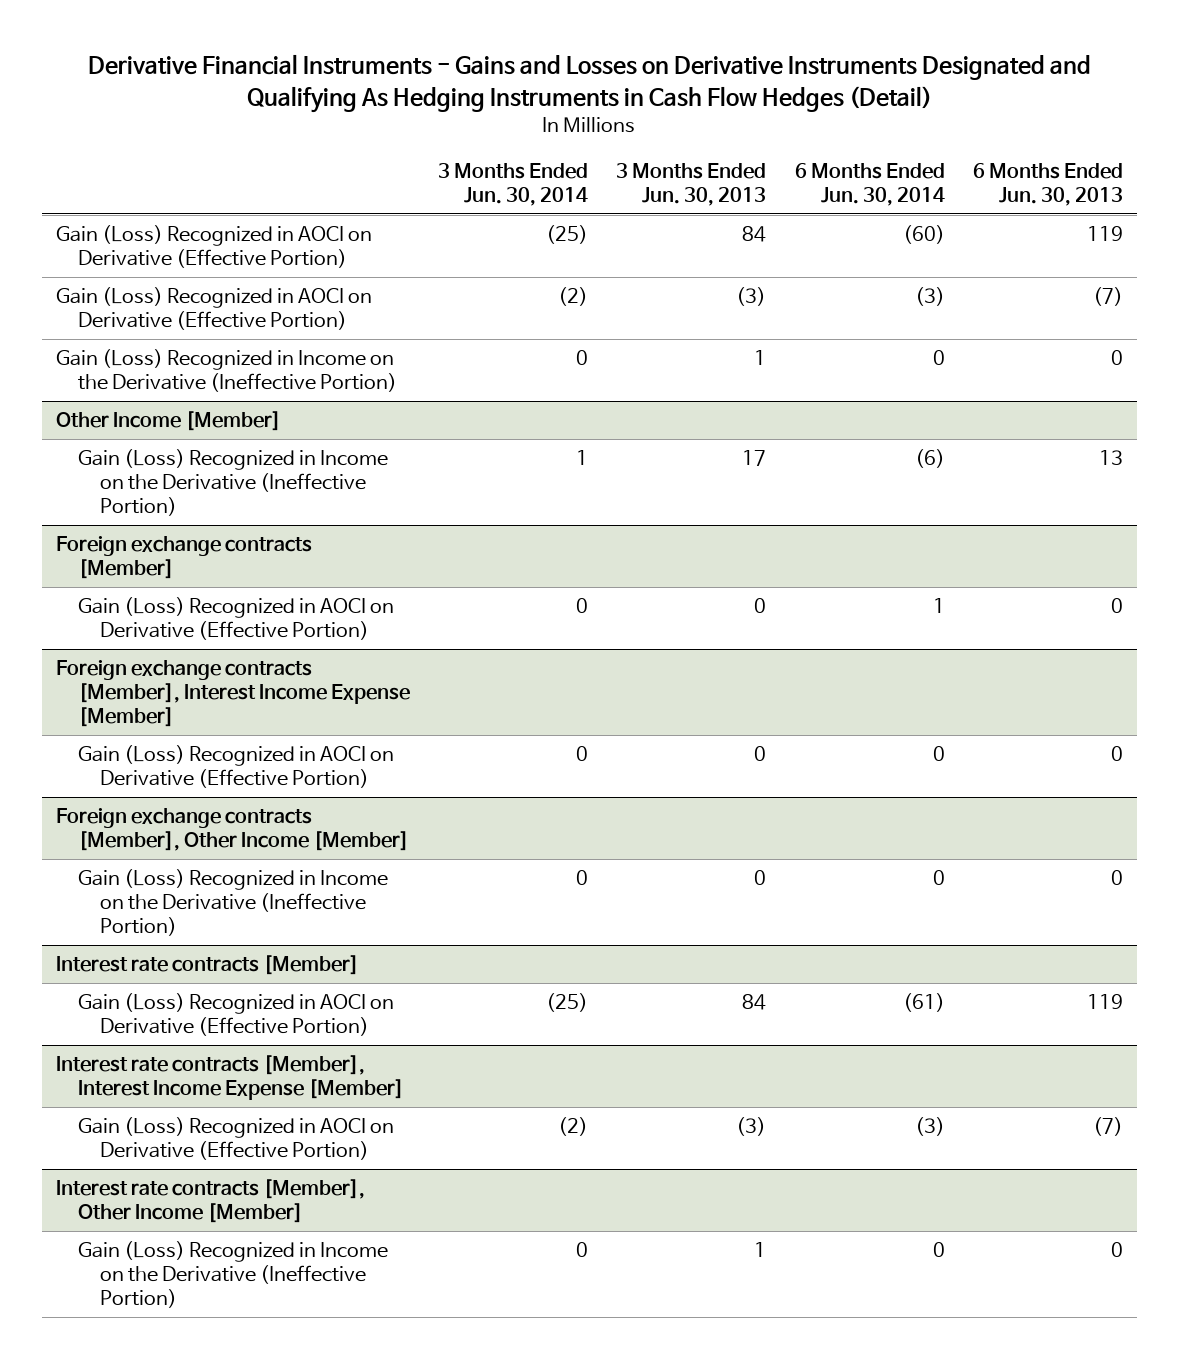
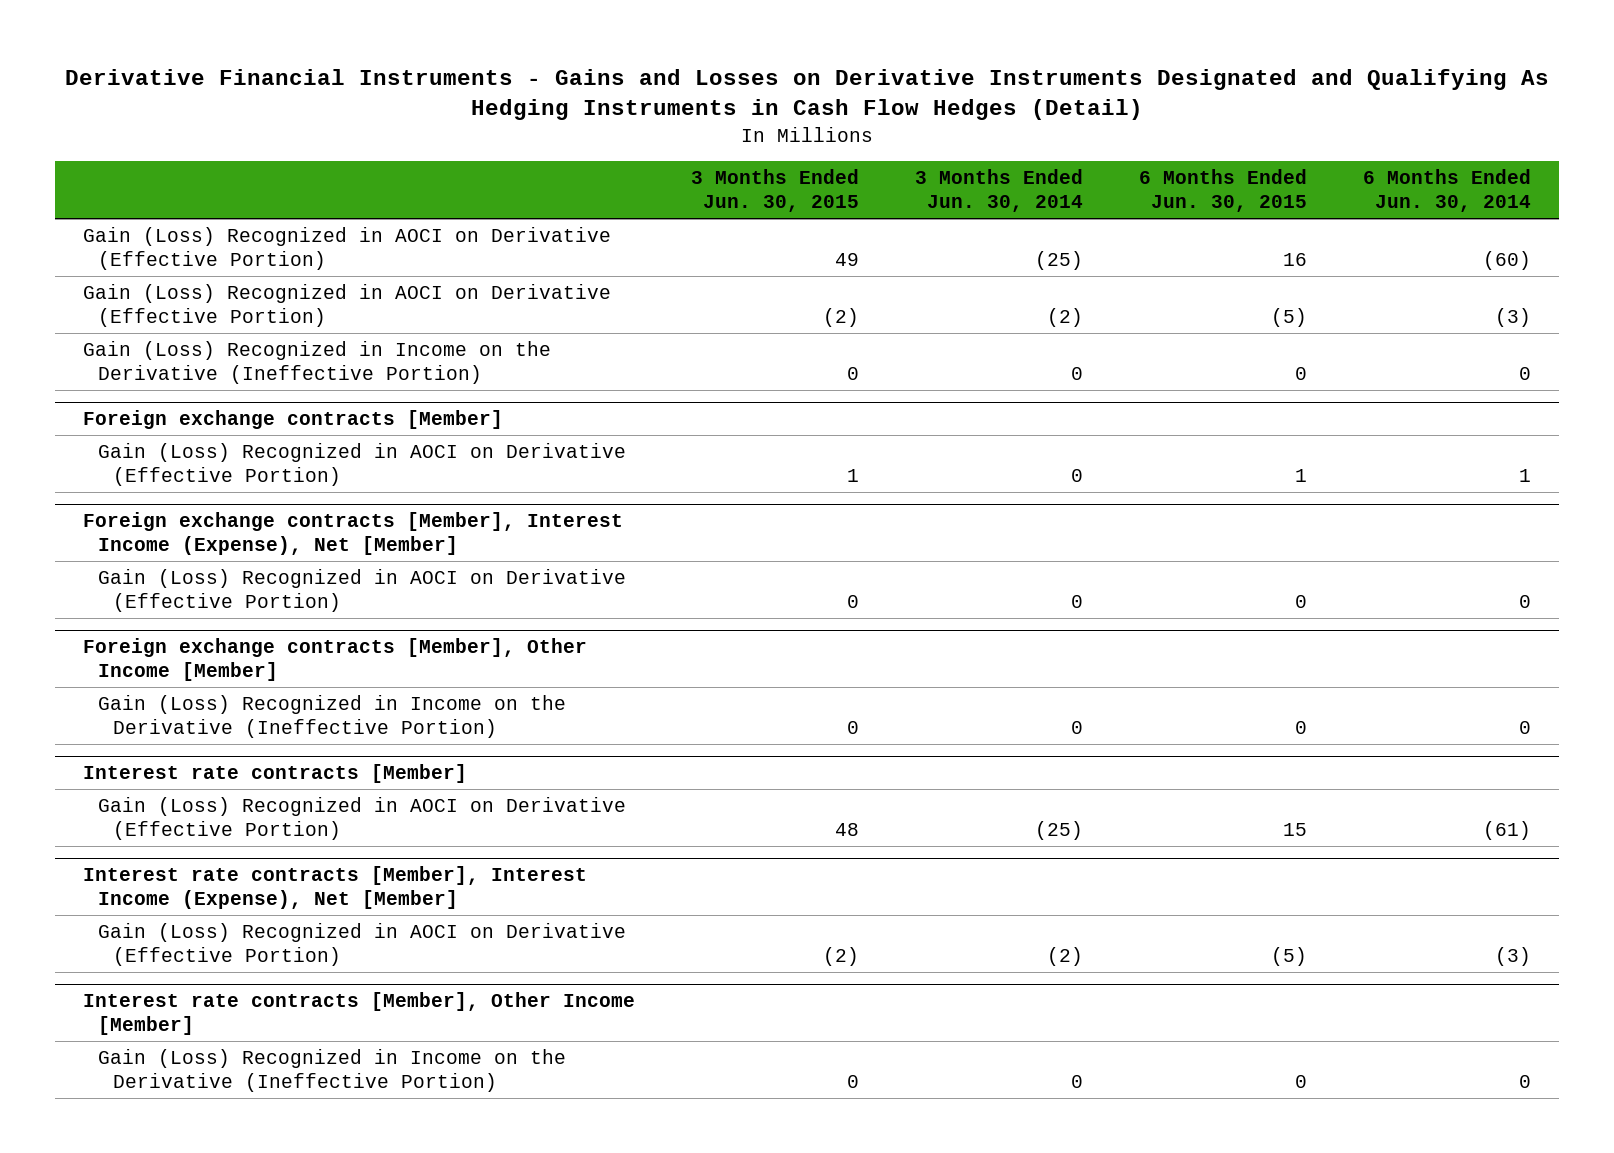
[616,163,767,207] 3 Months Ended Jun. 30, 2013 -> none
[972,163,1123,207] 6 Months Ended Jun. 30, 2013 -> none
none -> [690,169,859,213] 3 Months Ended Jun. 30, 2015
none -> [1139,169,1308,213] 6 Months Ended Jun. 30, 2015
[55,411,281,432] Other Income [Member] -> none
[78,449,389,517] Gain (Loss) Recognized in Income on the Derivative (Ineffective Portion) -> none
[55,660,411,728] Foreign exchange contracts [Member], Interest Income Expense [Member] -> [82,511,623,556] Foreign exchange contracts [Member], Interest Income (Expense), Net [Member]
[55,1055,405,1101] Interest rate contracts [Member], Interest Income Expense [Member] -> [82,865,587,910] Interest rate contracts [Member], Interest Income (Expense), Net [Member]

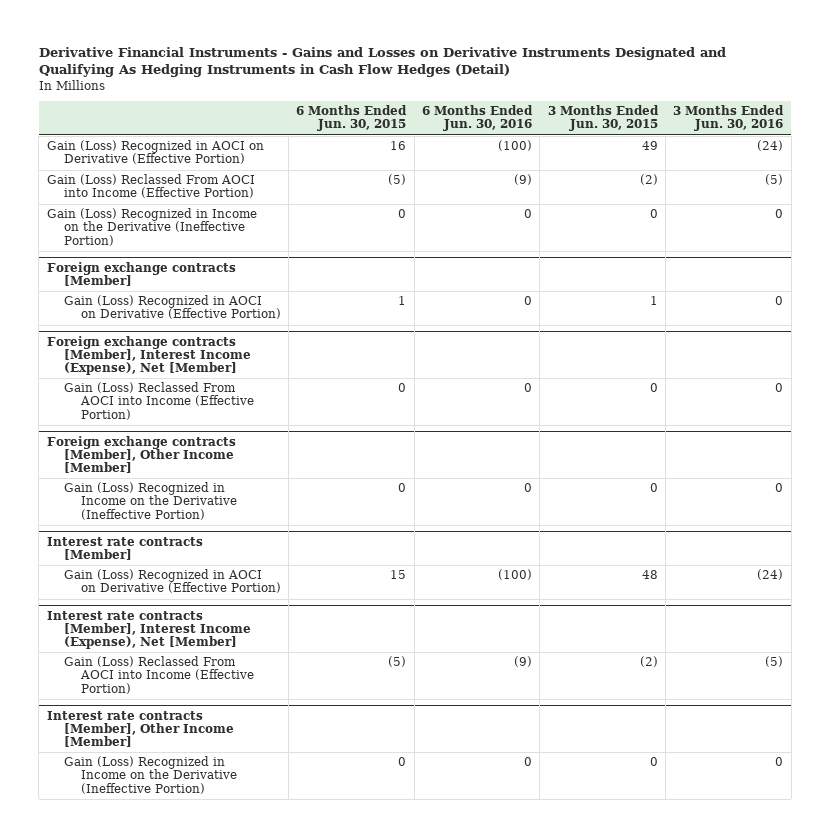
[915,169,1084,213] 3 Months Ended Jun. 30, 2014 -> none
[1363,169,1532,213] 6 Months Ended Jun. 30, 2014 -> none
none -> [422,105,534,132] 6 Months Ended Jun. 30, 2016
none -> [673,105,785,132] 3 Months Ended Jun. 30, 2016
[82,283,611,328] Gain (Loss) Recognized in AOCI on Derivative (Effective Portion) -> [46,174,255,199] Gain (Loss) Reclassed From AOCI into Income (Effective Portion)
[98,568,627,613] Gain (Loss) Recognized in AOCI on Derivative (Effective Portion) -> [63,382,254,420] Gain (Loss) Reclassed From AOCI into Income (Effective Portion)
[98,922,627,967] Gain (Loss) Recognized in AOCI on Derivative (Effective Portion) -> [63,656,254,694] Gain (Loss) Reclassed From AOCI into Income (Effective Portion)

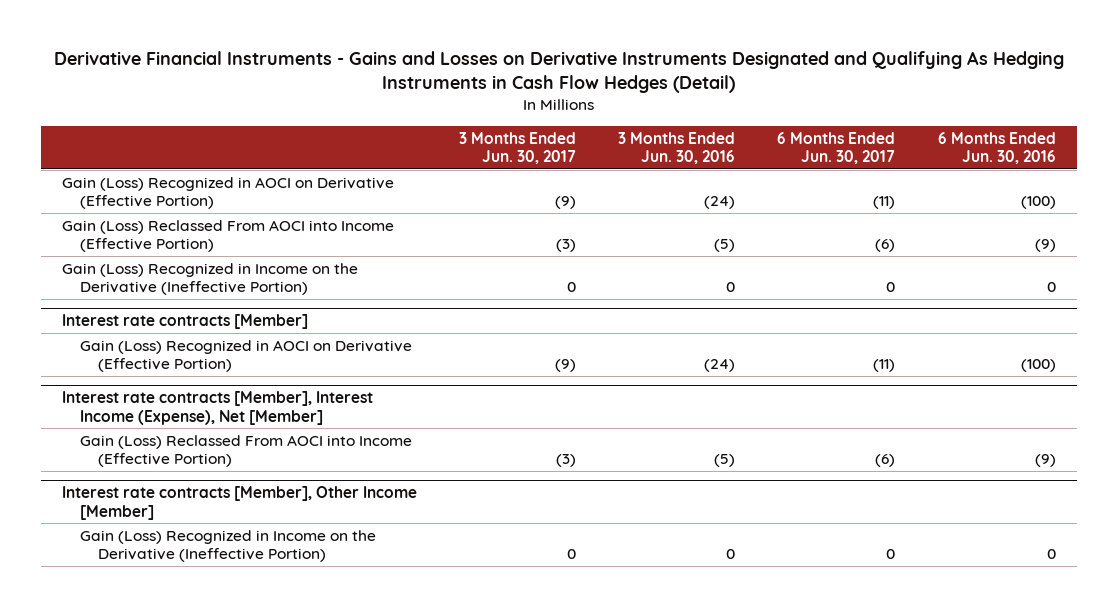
[296,105,408,132] 6 Months Ended Jun. 30, 2015 -> none
[547,105,659,132] 3 Months Ended Jun. 30, 2015 -> none
none -> [459,131,577,165] 3 Months Ended Jun. 30, 2017
none -> [777,131,896,165] 6 Months Ended Jun. 30, 2017
[46,261,236,287] Foreign exchange contracts [Member] -> none
[63,295,281,320] Gain (Loss) Recognized in AOCI on Derivative (Effective Portion) -> none
[46,335,251,376] Foreign exchange contracts [Member], Interest Income (Expense), Net [Member] -> none
[63,382,254,420] Gain (Loss) Reclassed From AOCI into Income (Effective Portion) -> none
[46,435,236,474] Foreign exchange contracts [Member], Other Income [Member] -> none
[63,482,237,520] Gain (Loss) Recognized in Income on the Derivative (Ineffective Portion) -> none

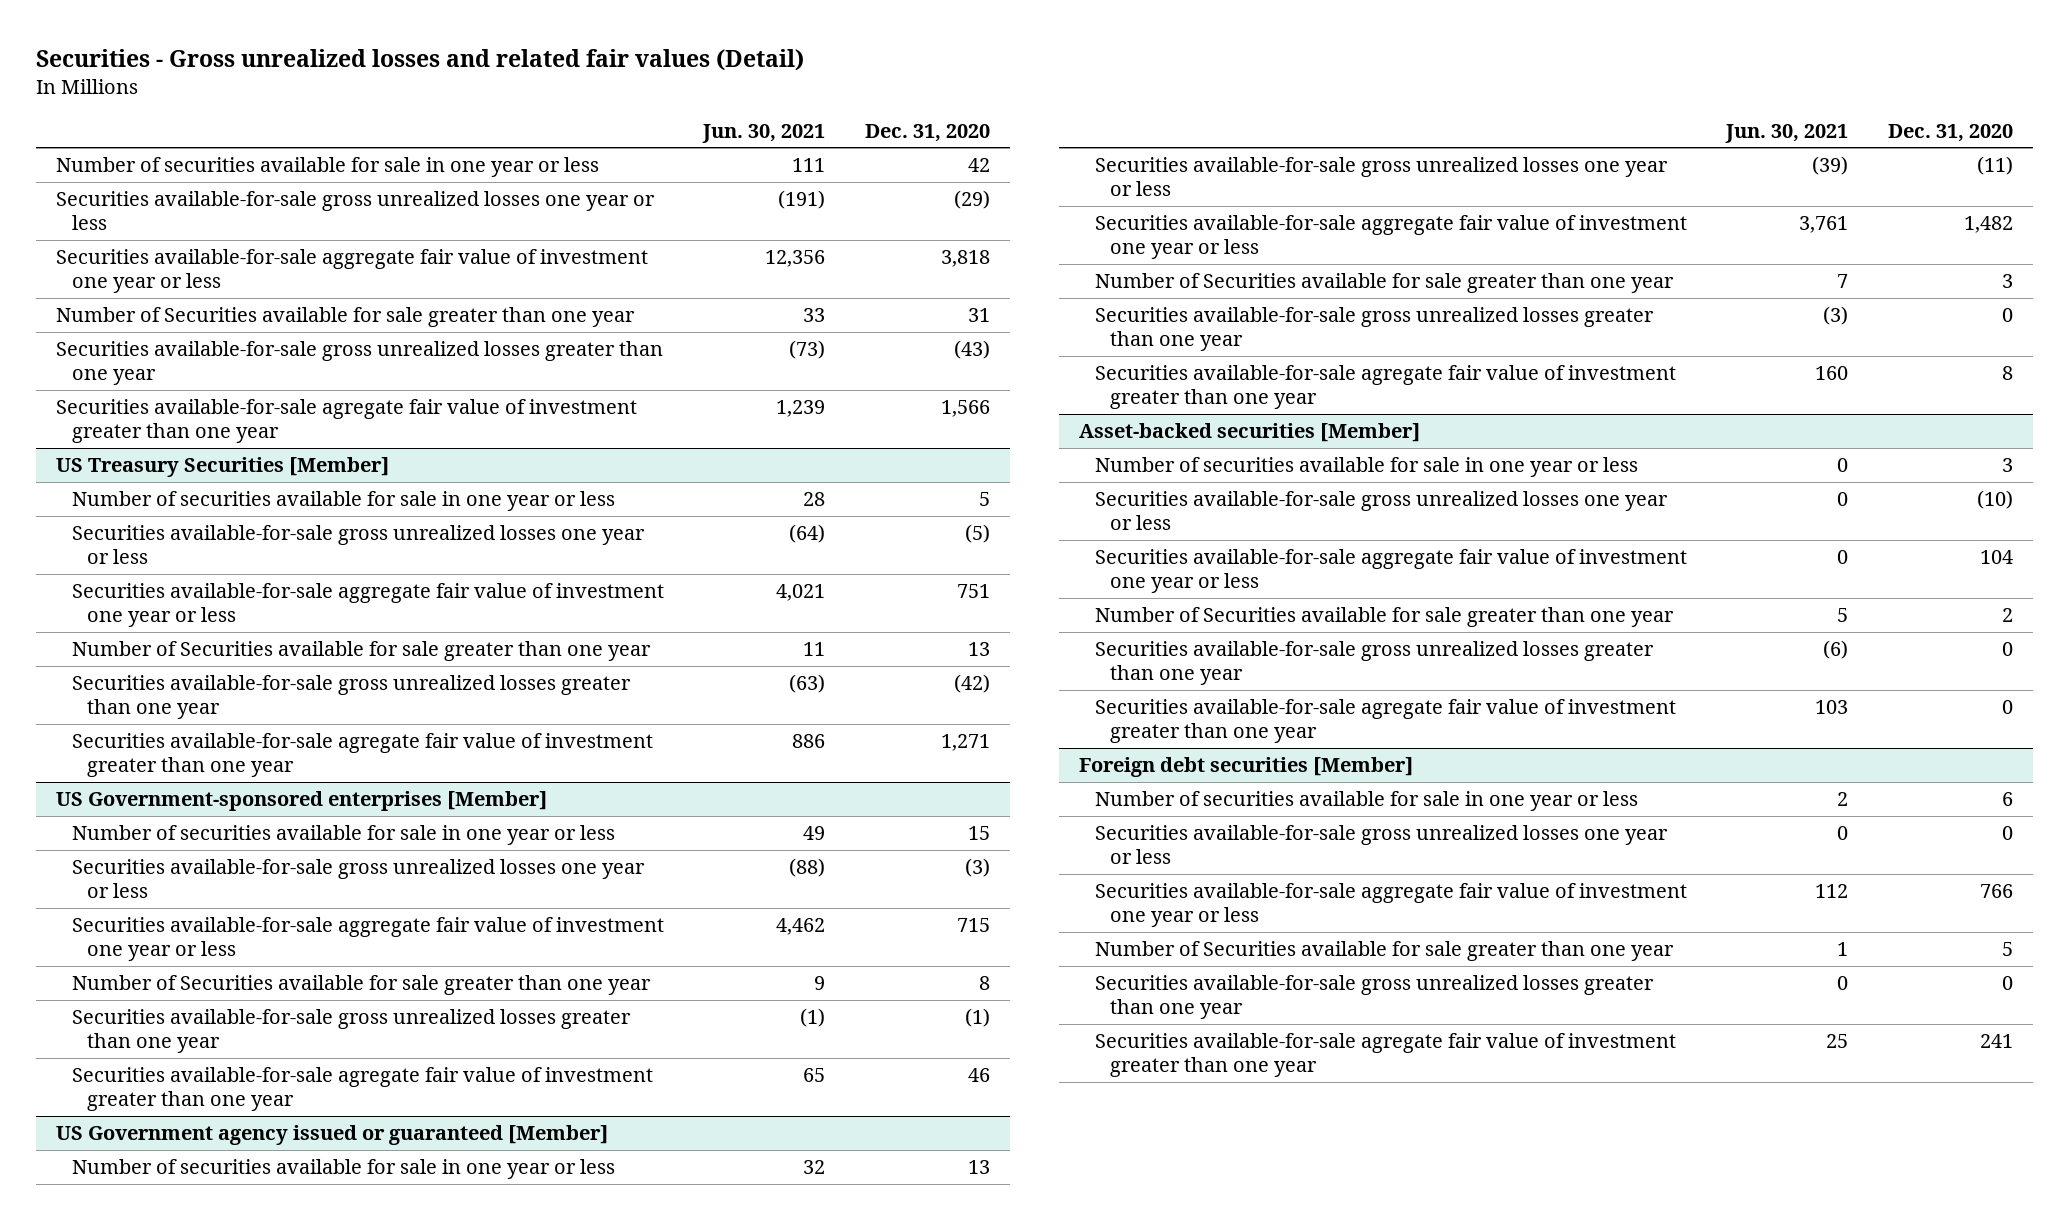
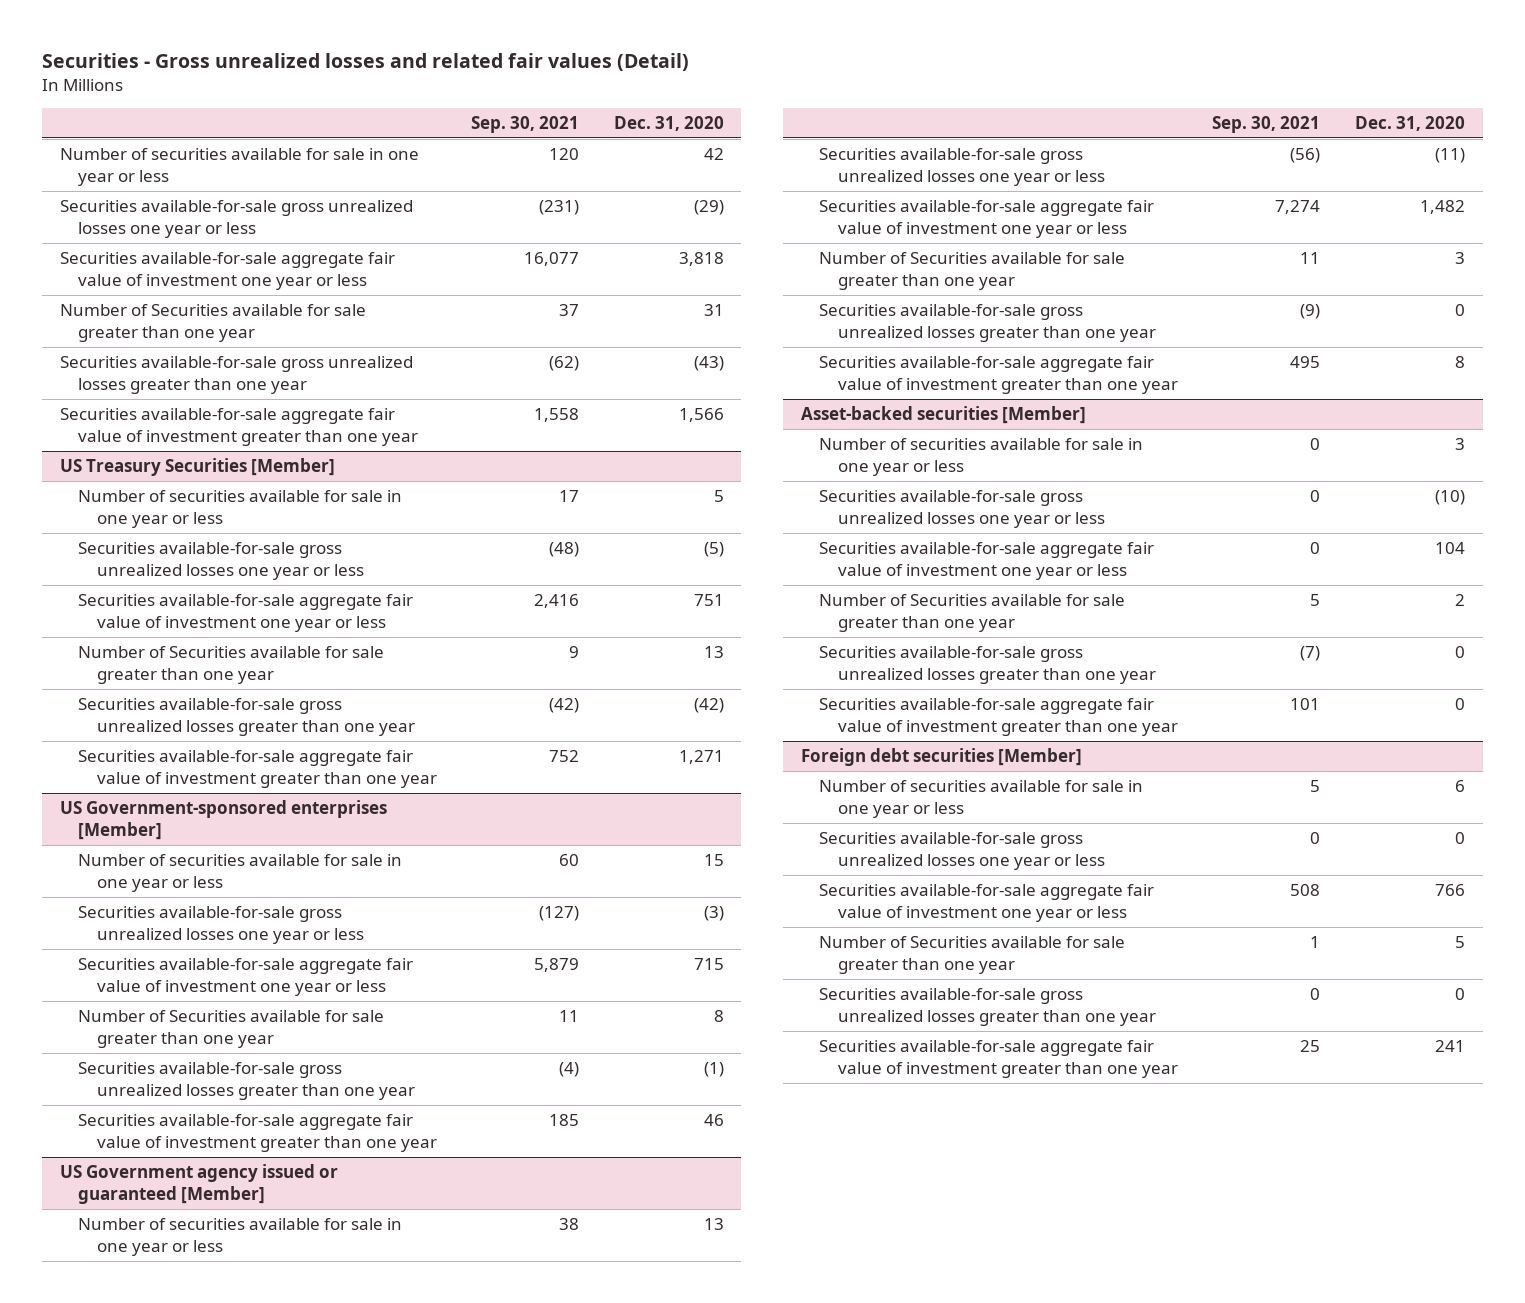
[702,123,826,143] Jun. 30, 2021 -> none
none -> [471,116,580,134] Sep. 30, 2021
[56,398,638,444] Securities available-for-sale agregate fair value of investment greater than one year -> [59,408,419,446] Securities available-for-sale aggregate fair value of investment greater than one year
[71,732,653,778] Securities available-for-sale agregate fair value of investment greater than one year -> [78,750,437,788] Securities available-for-sale aggregate fair value of investment greater than one year
[71,1066,653,1112] Securities available-for-sale agregate fair value of investment greater than one year -> [78,1114,437,1152] Securities available-for-sale aggregate fair value of investment greater than one year
[1094,364,1676,410] Securities available-for-sale agregate fair value of investment greater than one year -> [819,356,1178,394] Securities available-for-sale aggregate fair value of investment greater than one year
[1094,698,1676,744] Securities available-for-sale agregate fair value of investment greater than one year -> [819,698,1178,736] Securities available-for-sale aggregate fair value of investment greater than one year
[1094,1032,1676,1078] Securities available-for-sale agregate fair value of investment greater than one year -> [819,1040,1178,1078] Securities available-for-sale aggregate fair value of investment greater than one year

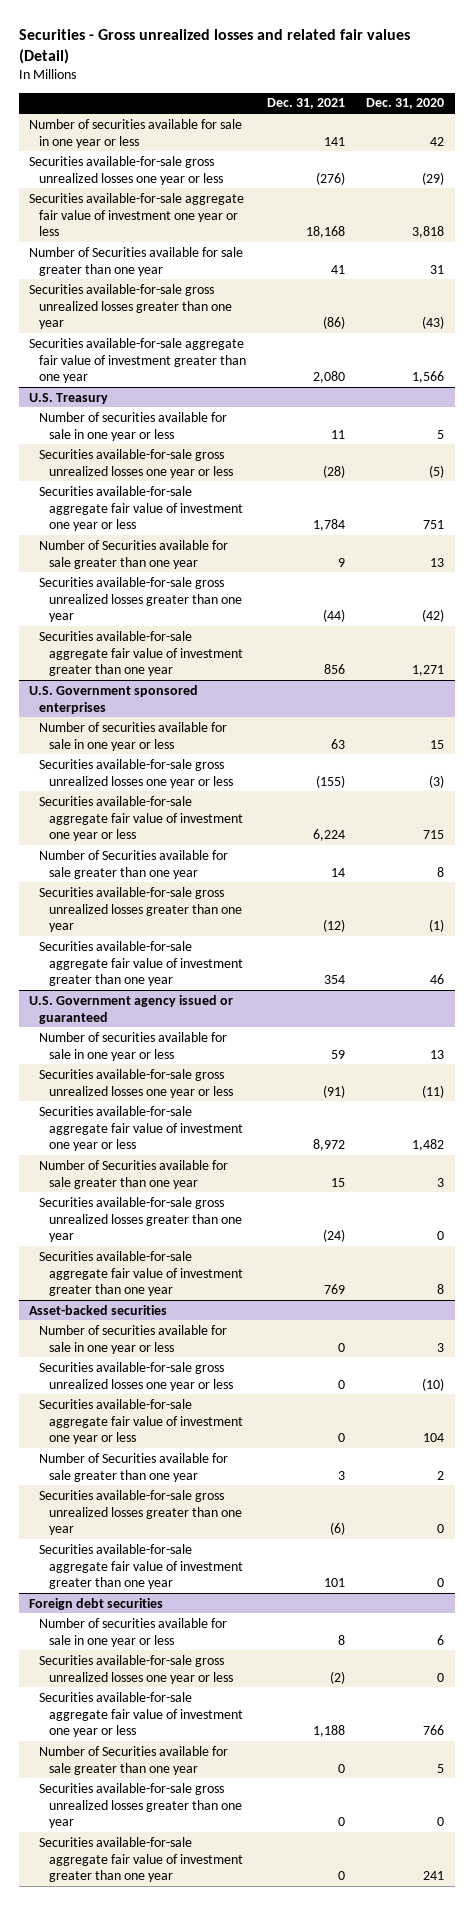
[471,116,580,134] Sep. 30, 2021 -> none
none -> [267,98,346,110] Dec. 31, 2021
[59,458,335,477] US Treasury Securities [Member] -> [29,392,109,404] U.S. Treasury
[59,800,387,840] US Government-sponsored enterprises [Member] -> [29,684,199,714] U.S. Government sponsored enterprises
[59,1164,338,1204] US Government agency issued or guaranteed [Member] -> [29,994,234,1024] U.S. Government agency issued or guaranteed
[800,406,1086,425] Asset-backed securities [Member] -> [29,1304,168,1315] Asset-backed securities
[800,748,1082,767] Foreign debt securities [Member] -> [29,1597,164,1610] Foreign debt securities

